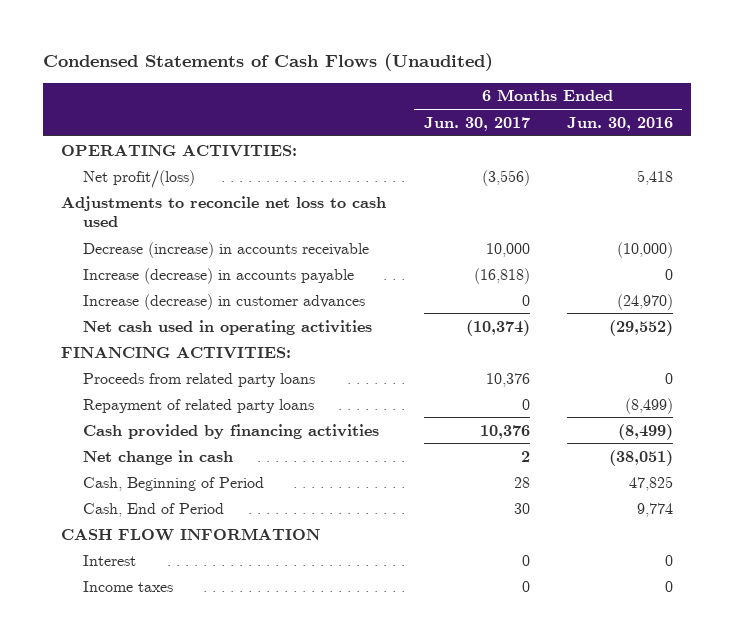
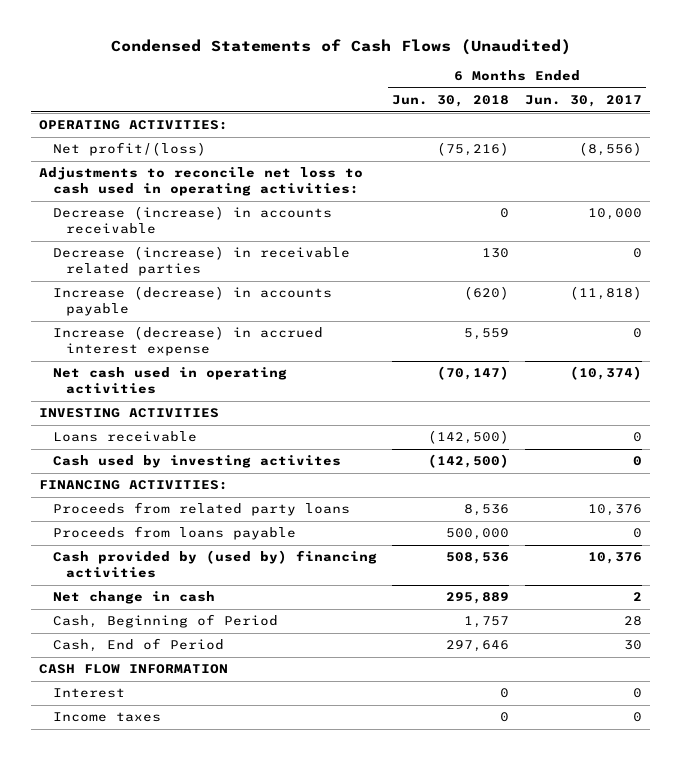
[566,116,673,131] Jun. 30, 2016 -> none
none -> [392,95,510,108] Jun. 30, 2018
[481,169,530,186] (3,556) -> [579,142,643,157] (8,556)
[61,195,387,227] Adjustments to reconcile net loss to cash used -> [39,167,364,196] Adjustments to reconcile net loss to cash used in operating activities:
[82,293,365,310] Increase (decrease) in customer advances -> none
none -> [52,246,350,276] Decrease (increase) in receivable related parties
[473,267,530,284] (16,818) -> [570,286,643,301] (11,818)
none -> [52,326,323,356] Increase (decrease) in accrued interest expense
none -> [39,408,220,419] INVESTING ACTIVITIES
none -> [52,431,197,443] Loans receivable
none -> [52,455,341,469] Cash used by investing activites
[82,398,314,413] Repayment of related party loans -> none
none -> [52,526,296,541] Proceeds from loans payable
[82,423,379,439] Cash provided by financing activities -> [52,550,377,578] Cash provided by (used by) financing activities

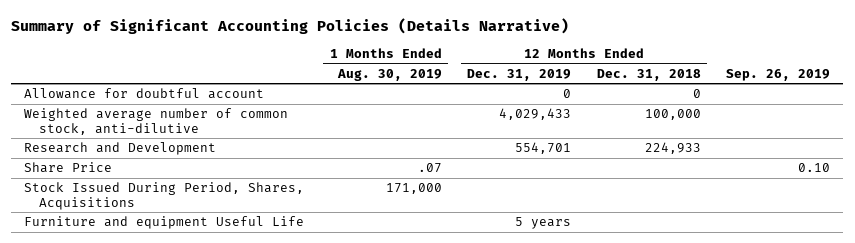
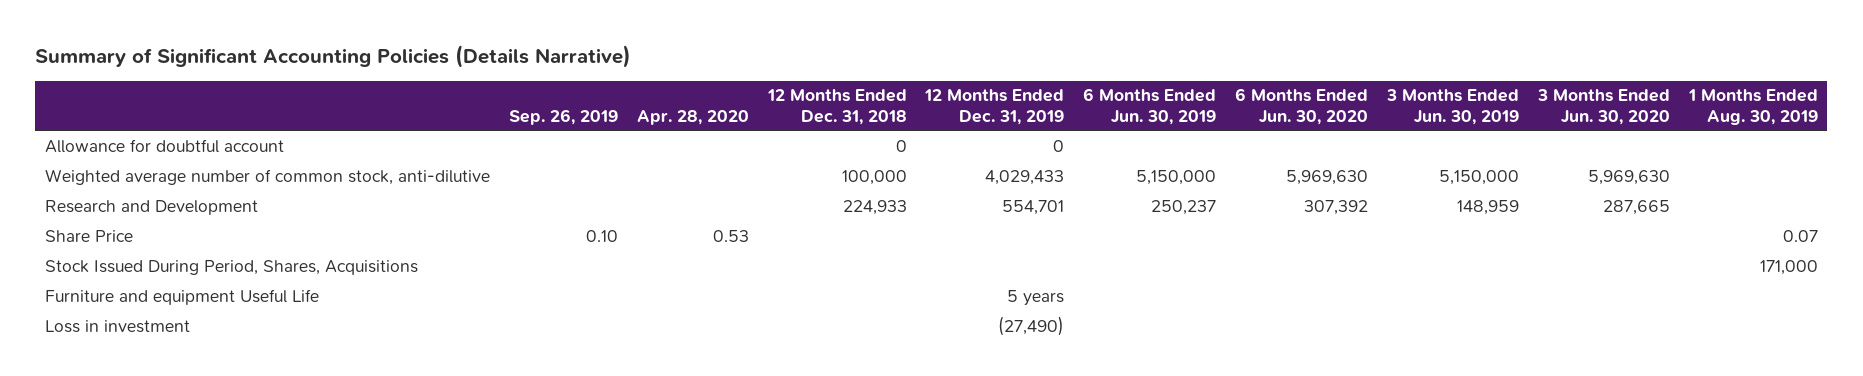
none -> [636,109,749,125] Apr. 28, 2020
none -> [1083,88,1217,125] 6 Months Ended Jun. 30, 2019
none -> [1235,88,1369,125] 6 Months Ended Jun. 30, 2020
none -> [1386,89,1520,125] 3 Months Ended Jun. 30, 2019
none -> [1536,89,1670,125] 3 Months Ended Jun. 30, 2020
[417,163,442,174] .07 -> [1782,229,1818,242] 0.07
none -> [44,319,190,333] Loss in investment

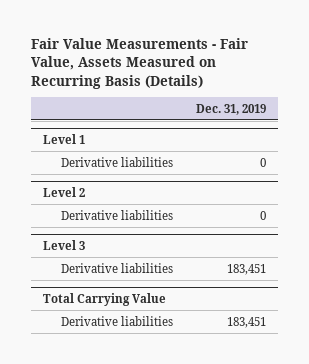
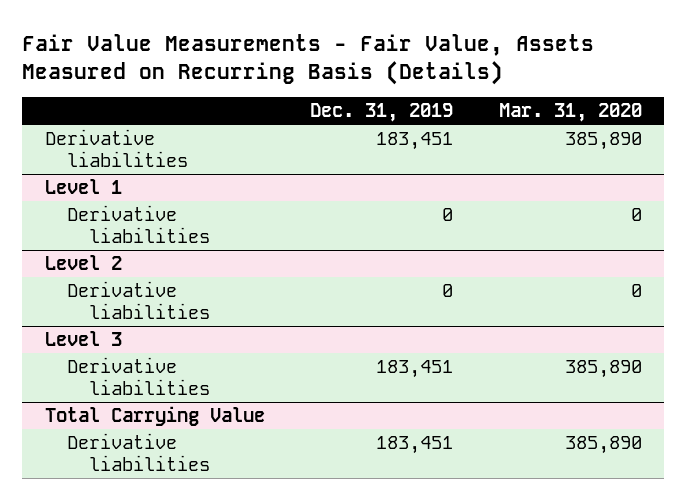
none -> [498,103,642,123] Mar. 31, 2020
none -> [44,128,188,168] Derivative liabilities

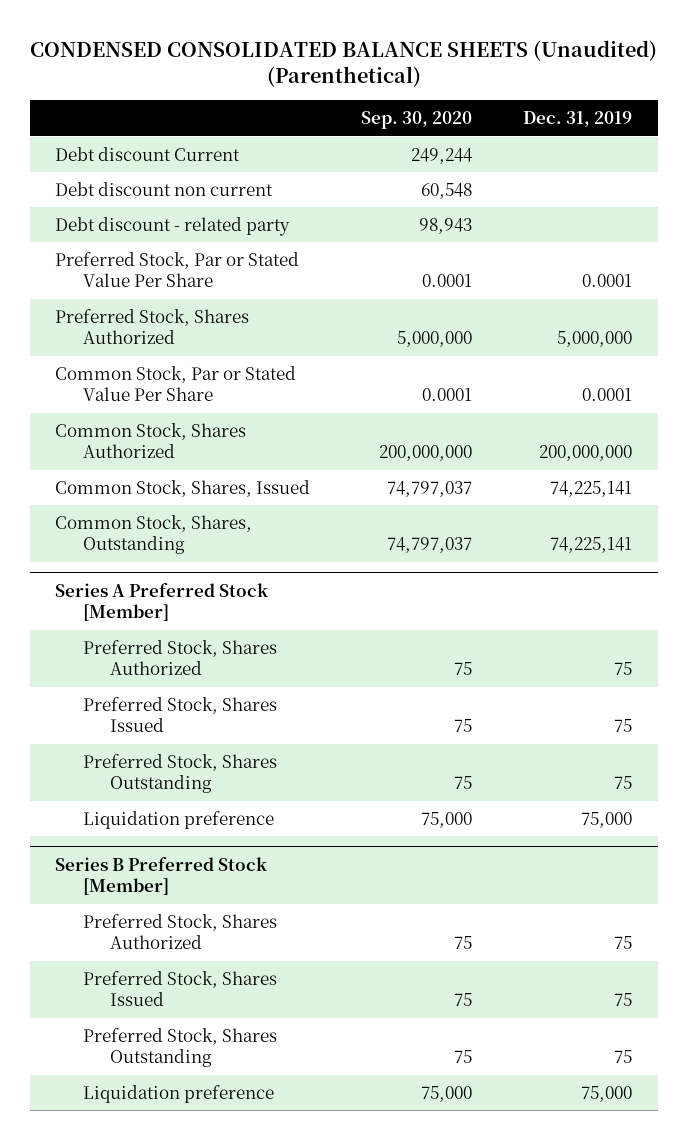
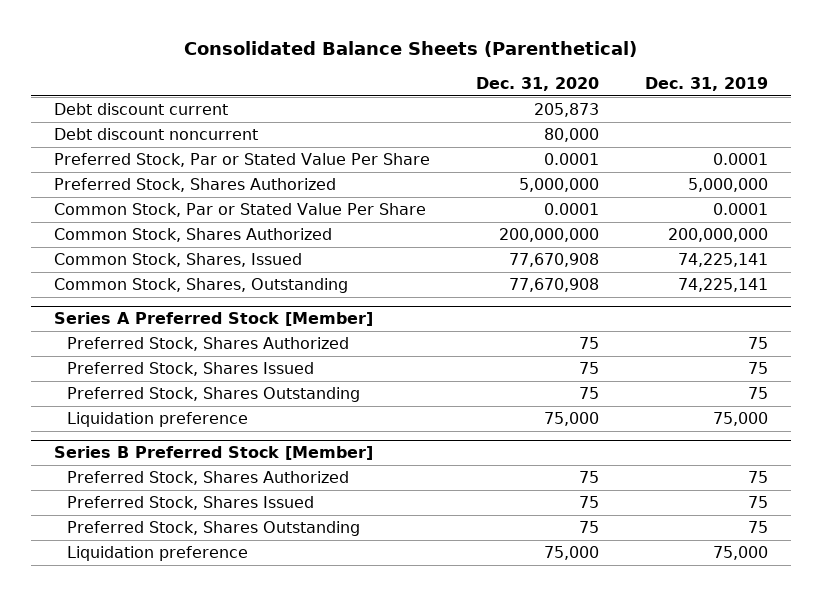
[29,39,657,88] CONDENSED CONSOLIDATED BALANCE SHEETS (Unaudited) (Parenthetical) -> [184,41,638,58] Consolidated Balance Sheets (Parenthetical)
[361,111,473,130] Sep. 30, 2020 -> none
none -> [476,77,600,92] Dec. 31, 2020
[55,216,291,236] Debt discount - related party -> none
[55,146,241,161] Debt discount Current -> [53,103,228,116] Debt discount current
[55,181,274,196] Debt discount non current -> [53,128,258,141] Debt discount noncurrent

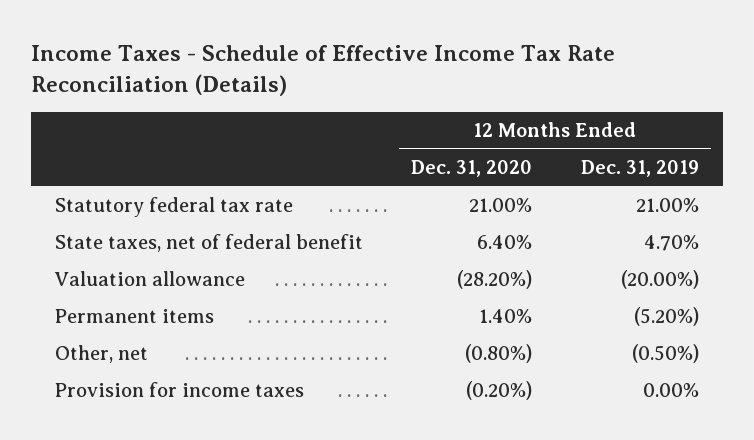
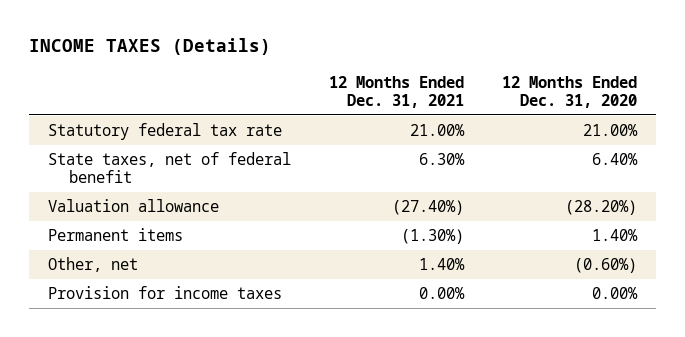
[30,45,615,96] Income Taxes - Schedule of Effective Income Tax Rate Reconciliation (Details) -> [28,38,271,56] INCOME TAXES (Details)
[581,160,700,178] Dec. 31, 2019 -> none
none -> [328,75,464,109] 12 Months Ended Dec. 31, 2021
[465,344,533,364] (0.80%) -> [574,257,638,273] (0.60%)
[466,381,533,401] (0.20%) -> [592,286,639,299] 0.00%

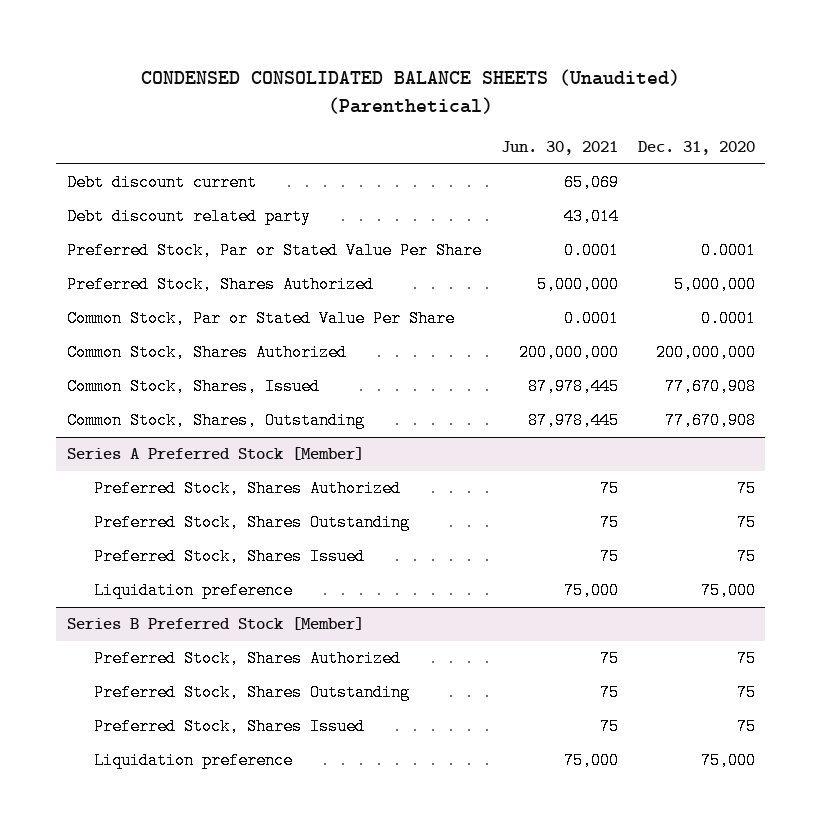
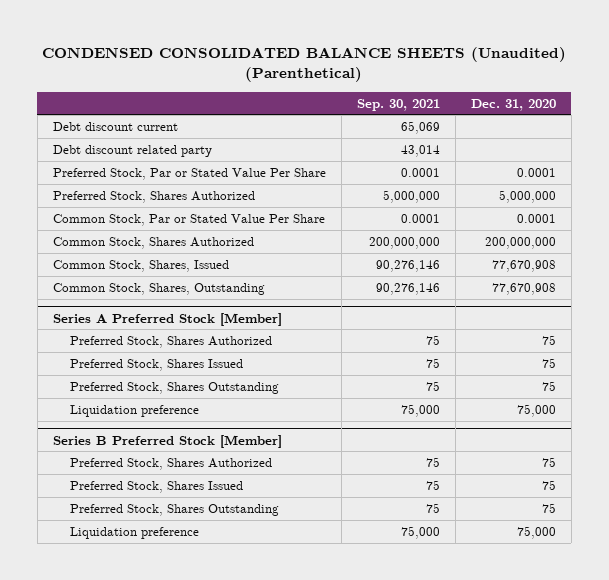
[500,141,618,156] Jun. 30, 2021 -> none
none -> [356,98,440,111] Sep. 30, 2021
[94,514,411,532] Preferred Stock, Shares Outstanding -> [69,381,279,394] Preferred Stock, Shares Outstanding
[94,684,411,702] Preferred Stock, Shares Outstanding -> [69,503,279,516] Preferred Stock, Shares Outstanding

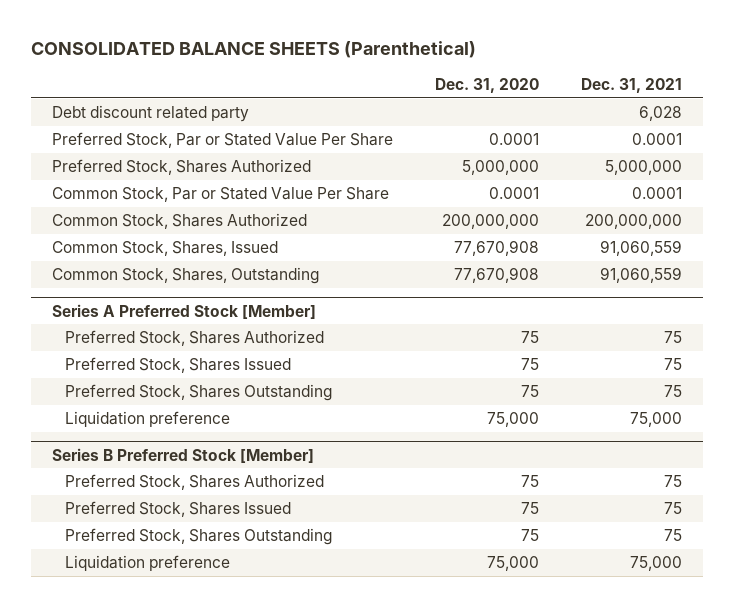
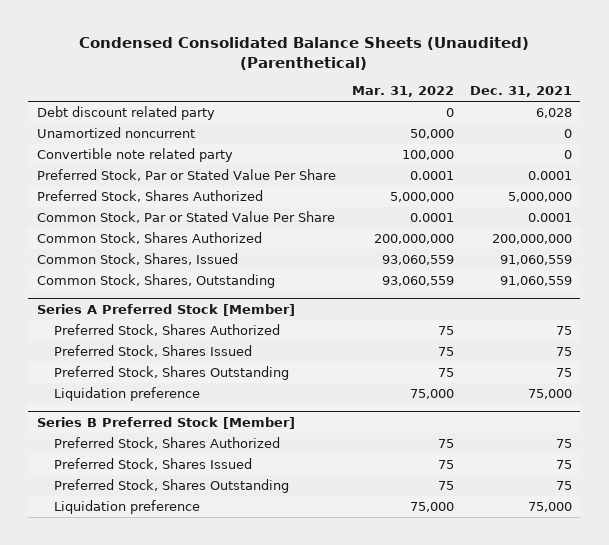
[31,41,477,59] CONSOLIDATED BALANCE SHEETS (Parenthetical) -> [79,37,530,70] Condensed Consolidated Balance Sheets (Unaudited) (Parenthetical)
[435,78,540,94] Dec. 31, 2020 -> none
none -> [351,86,454,98] Mar. 31, 2022
none -> [36,126,195,138] Unamortized noncurrent
none -> [36,147,233,162] Convertible note related party

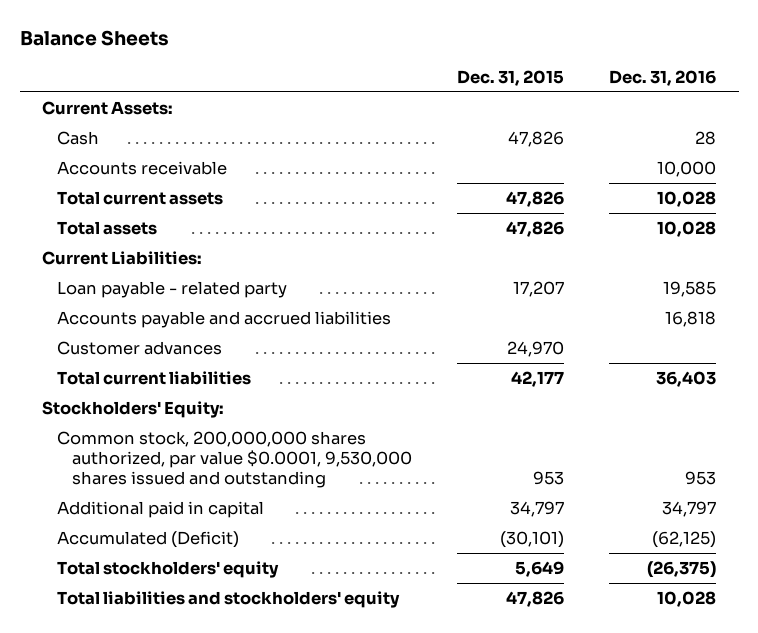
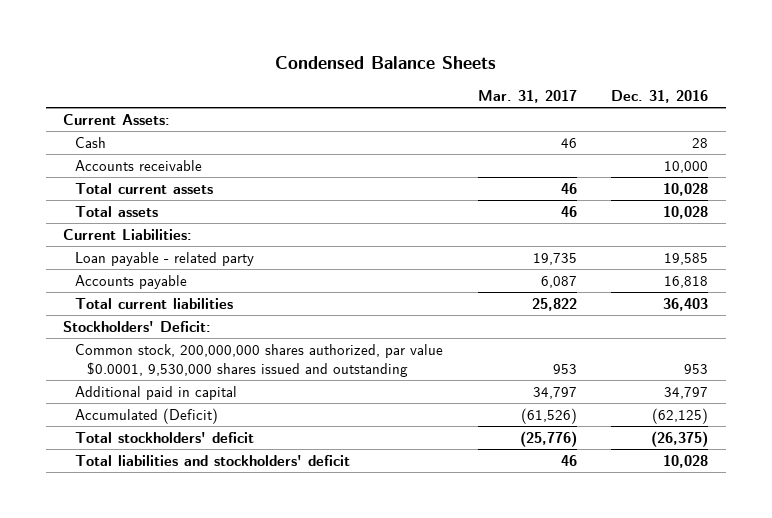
[19,30,169,47] Balance Sheets -> [274,56,496,70] Condensed Balance Sheets
[457,69,565,86] Dec. 31, 2015 -> none
none -> [477,90,577,104] Mar. 31, 2017
[57,341,223,356] Customer advances -> none
[57,311,392,329] Accounts payable and accrued liabilities -> [75,274,188,289] Accounts payable
[42,401,225,419] Stockholders' Equity: -> [63,320,212,332] Stockholders' Deficit:
[57,561,280,579] Total stockholders' equity -> [75,431,255,443] Total stockholders' deficit
[57,591,401,609] Total liabilities and stockholders' equity -> [75,454,351,466] Total liabilities and stockholders' deficit

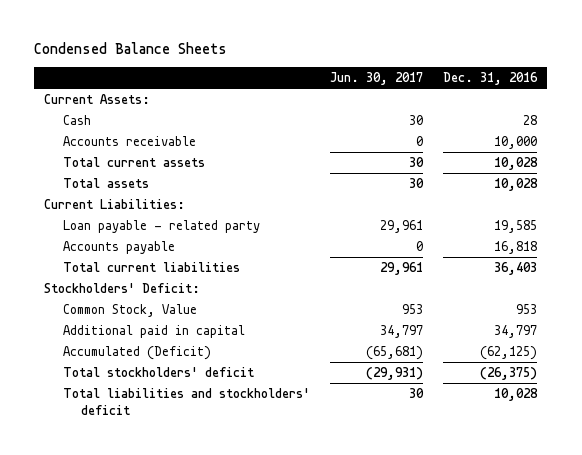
[477,90,577,104] Mar. 31, 2017 -> none
none -> [329,71,423,85] Jun. 30, 2017
[75,343,444,377] Common stock, 200,000,000 shares authorized, par value $0.0001, 9,530,000 shares issued and outstanding -> [62,304,197,318] Common Stock, Value

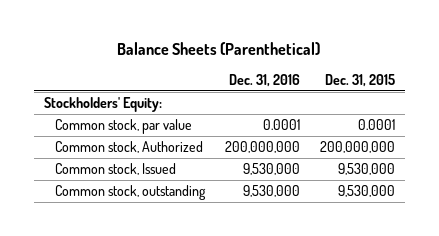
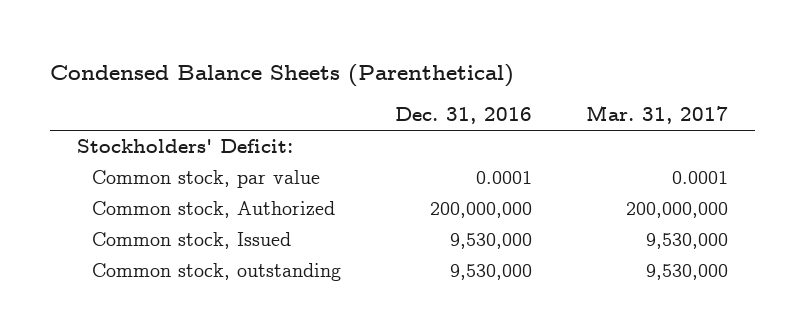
[117,42,321,56] Balance Sheets (Parenthetical) -> [50,64,515,88] Condensed Balance Sheets (Parenthetical)
[324,74,395,88] Dec. 31, 2015 -> none
none -> [585,105,728,125] Mar. 31, 2017
[43,96,162,112] Stockholders' Equity: -> [77,138,294,153] Stockholders' Deficit:

